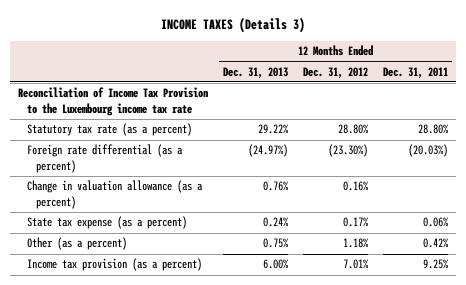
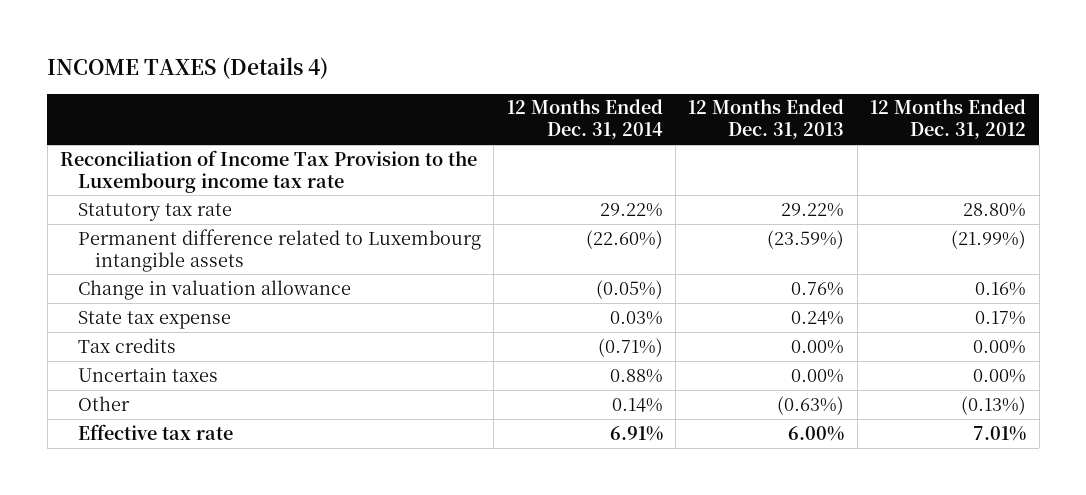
[161,16,306,33] INCOME TAXES (Details 3) -> [47,57,329,80] INCOME TAXES (Details 4)
[383,66,449,79] Dec. 31, 2011 -> none
none -> [506,99,663,140] 12 Months Ended Dec. 31, 2014
[27,144,184,173] Foreign rate differential (as a percent) -> none
[27,123,193,137] Statutory tax rate (as a percent) -> [77,202,232,221] Statutory tax rate
none -> [77,228,481,272] Permanent difference related to Luxembourg intangible assets
[27,180,204,209] Change in valuation allowance (as a percent) -> [77,279,351,300] Change in valuation allowance
[27,216,188,230] State tax expense (as a percent) -> [77,310,231,329] State tax expense
none -> [77,337,176,353] Tax credits
none -> [77,366,218,382] Uncertain taxes
[27,237,128,251] Other (as a percent) -> [77,395,130,411] Other
[263,238,290,249] 0.75% -> [777,395,845,415] (0.63%)
[343,238,370,249] 1.18% -> [961,395,1027,415] (0.13%)
[27,258,203,272] Income tax provision (as a percent) -> [77,423,233,440] Effective tax rate

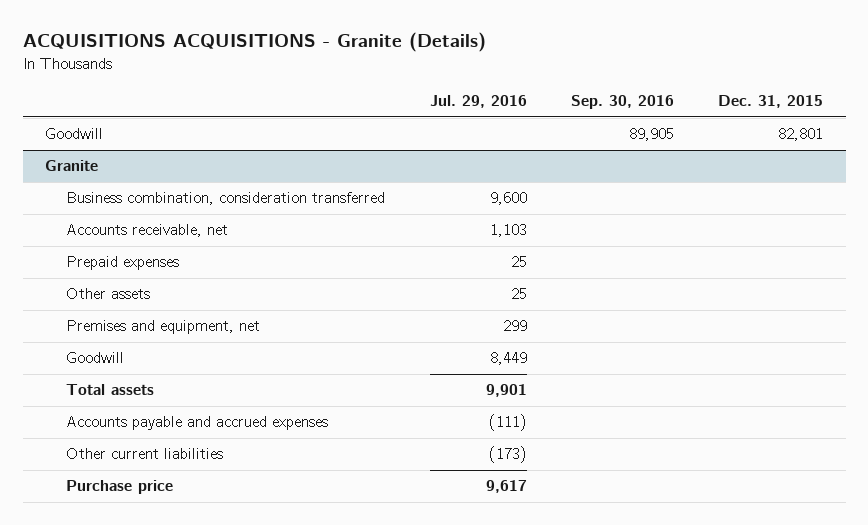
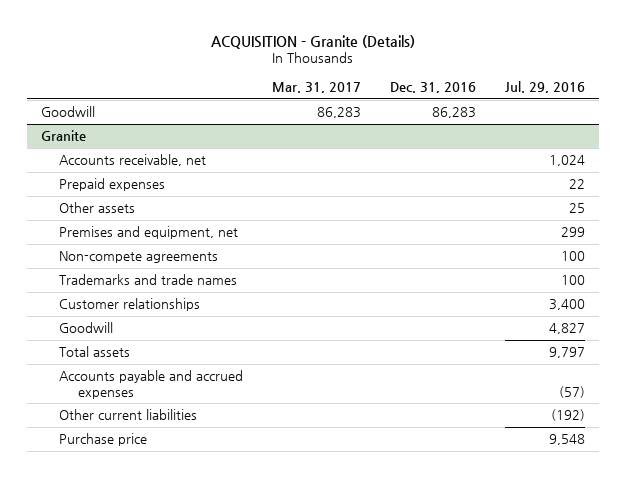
[22,32,486,53] ACQUISITIONS ACQUISITIONS - Granite (Details) -> [210,34,415,49] ACQUISITION - Granite (Details)
[571,95,675,110] Sep. 30, 2016 -> none
[718,95,824,109] Dec. 31, 2015 -> none
none -> [272,81,362,93] Mar. 31, 2017
none -> [389,81,476,93] Dec. 31, 2016
[66,192,386,206] Business combination, consideration transferred -> none
[489,224,527,238] 1,103 -> [548,155,585,167] 1,024
[510,256,527,268] 25 -> [568,179,585,190] 22
none -> [59,251,219,264] Non-compete agreements
none -> [59,274,238,286] Trademarks and trade names
none -> [59,298,201,312] Customer relationships
[489,352,527,366] 8,449 -> [548,323,585,335] 4,827
[485,384,527,398] 9,901 -> [548,347,585,359] 9,797
[488,414,527,432] (111) -> [558,385,585,398] (57)
[488,446,527,464] (173) -> [550,409,585,422] (192)
[485,480,527,494] 9,617 -> [548,434,585,446] 9,548

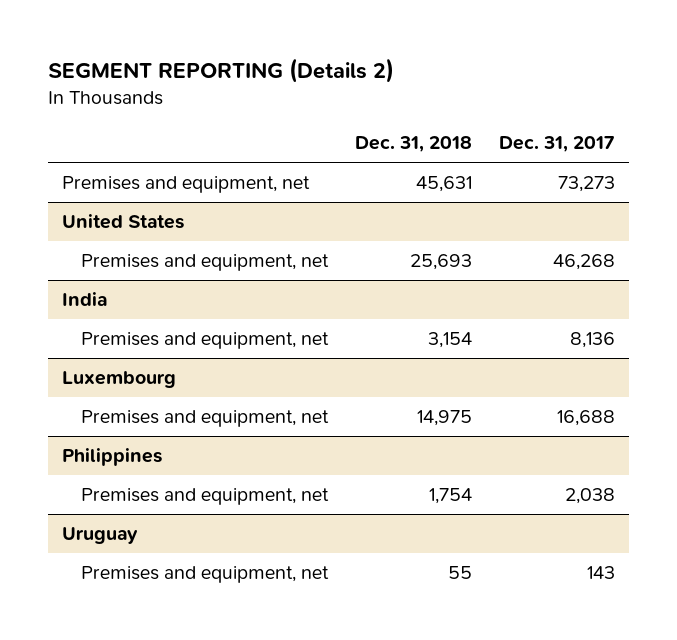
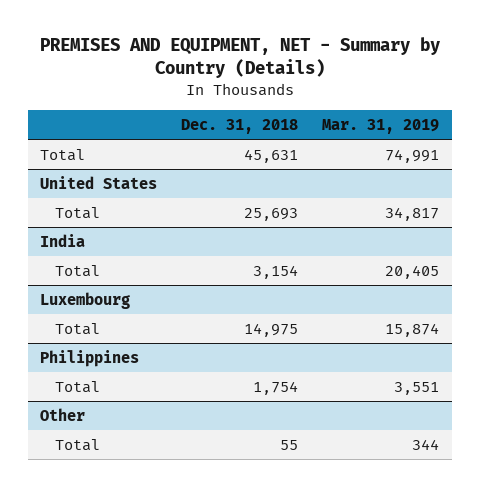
[48,58,395,84] SEGMENT REPORTING (Details 2) -> [39,37,440,79] PREMISES AND EQUIPMENT, NET - Summary by Country (Details)
[499,136,616,153] Dec. 31, 2017 -> none
none -> [322,118,440,134] Mar. 31, 2019
[61,175,310,193] Premises and equipment, net -> [40,148,86,161] Total
[81,253,330,271] Premises and equipment, net -> [54,206,100,219] Total
[81,331,330,349] Premises and equipment, net -> [54,264,100,277] Total
[81,409,330,427] Premises and equipment, net -> [54,322,100,335] Total
[81,487,330,505] Premises and equipment, net -> [54,380,100,393] Total
[61,526,138,544] Uruguay -> [40,407,86,421] Other
[81,565,330,583] Premises and equipment, net -> [54,438,100,451] Total

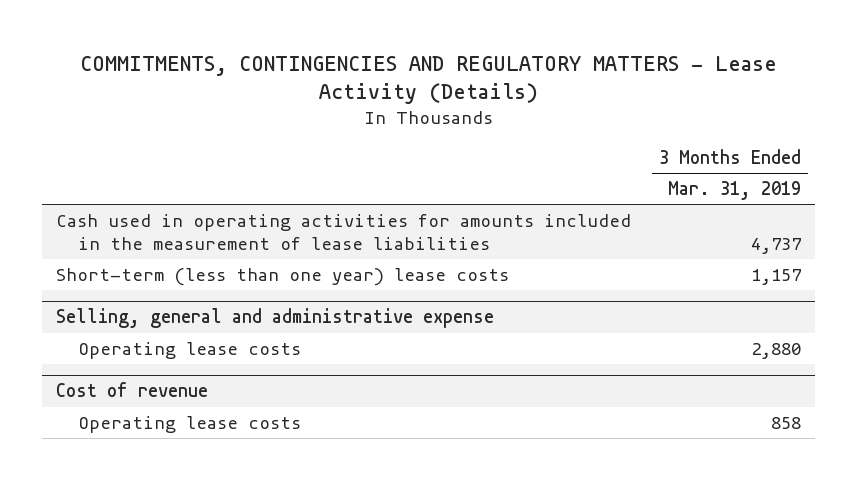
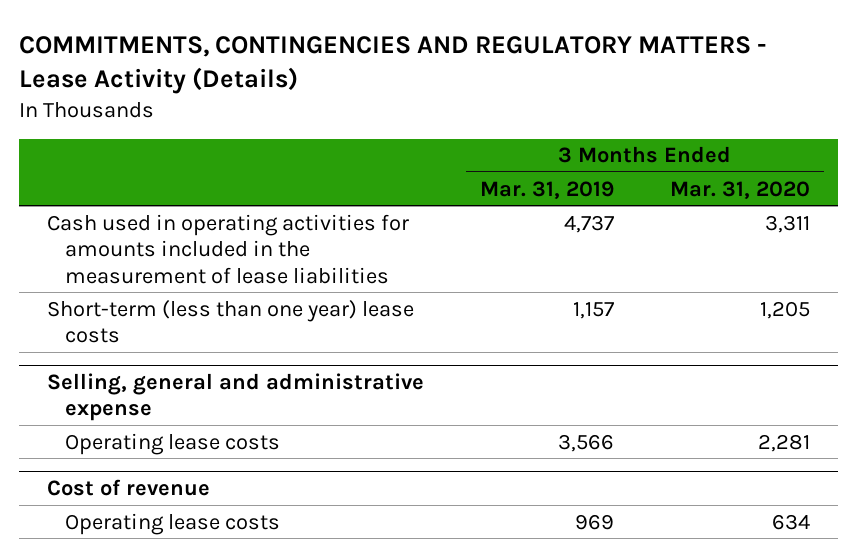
none -> [669,180,810,199] Mar. 31, 2020
[751,342,802,359] 2,880 -> [557,433,614,452] 3,566
[771,416,802,429] 858 -> [574,513,614,530] 969

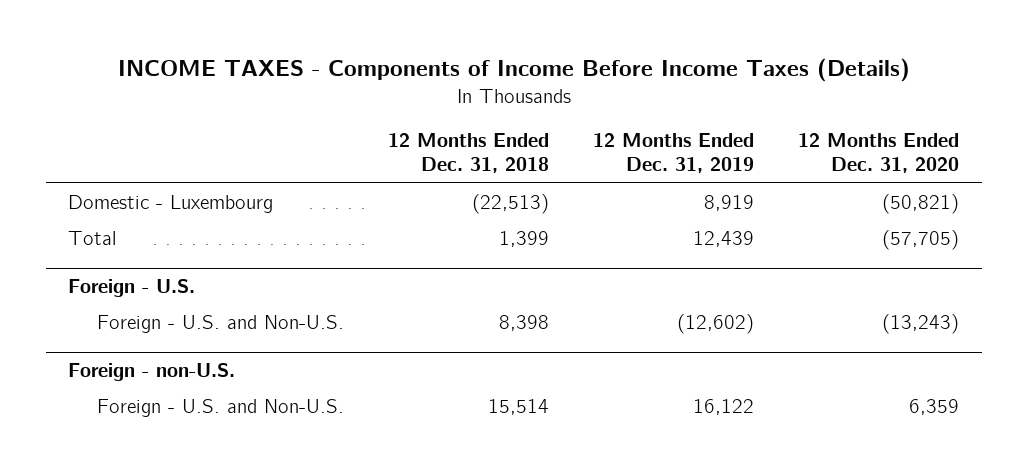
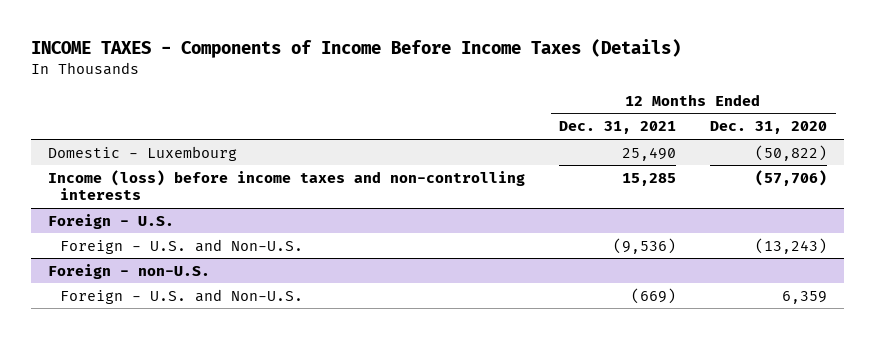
[387,132,549,174] 12 Months Ended Dec. 31, 2018 -> none
[593,132,755,174] 12 Months Ended Dec. 31, 2019 -> none
none -> [559,121,677,135] Dec. 31, 2021
[68,230,118,245] Total -> none
[882,193,960,214] (50,821) -> [755,144,828,161] (50,822)
none -> [47,169,525,201] Income (loss) before income taxes and non-controlling interests

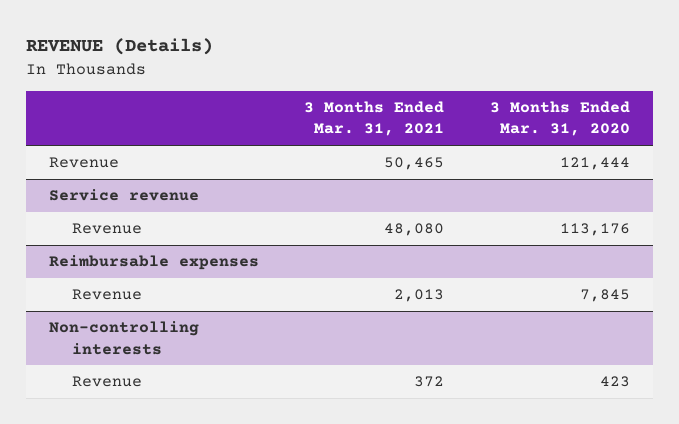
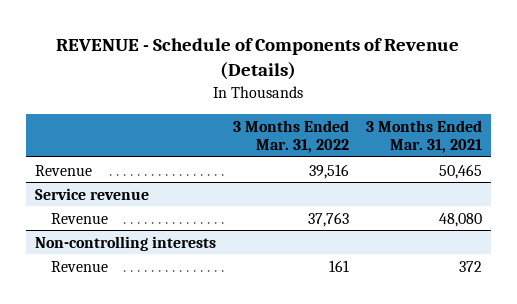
[25,38,213,56] REVENUE (Details) -> [56,38,460,81] REVENUE - Schedule of Components of Revenue (Details)
[490,100,631,137] 3 Months Ended Mar. 31, 2020 -> none
none -> [232,119,349,154] 3 Months Ended Mar. 31, 2022
[48,255,259,271] Reimbursable expenses -> none
[72,289,143,301] Revenue -> none

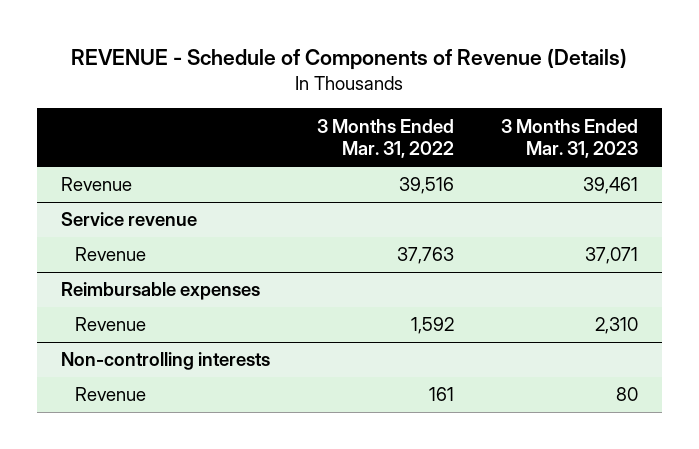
[366,119,483,154] 3 Months Ended Mar. 31, 2021 -> none
none -> [501,118,639,159] 3 Months Ended Mar. 31, 2023
none -> [60,282,260,301] Reimbursable expenses
none -> [74,317,146,332] Revenue

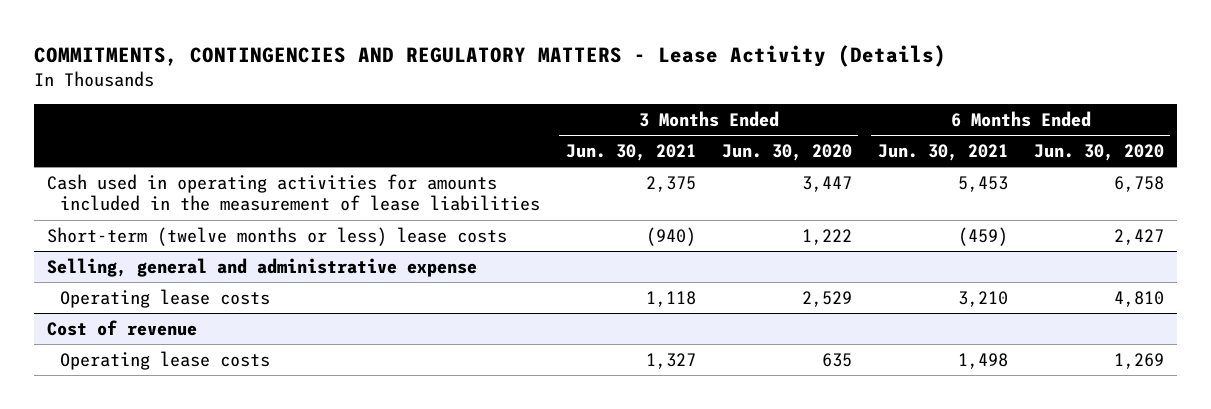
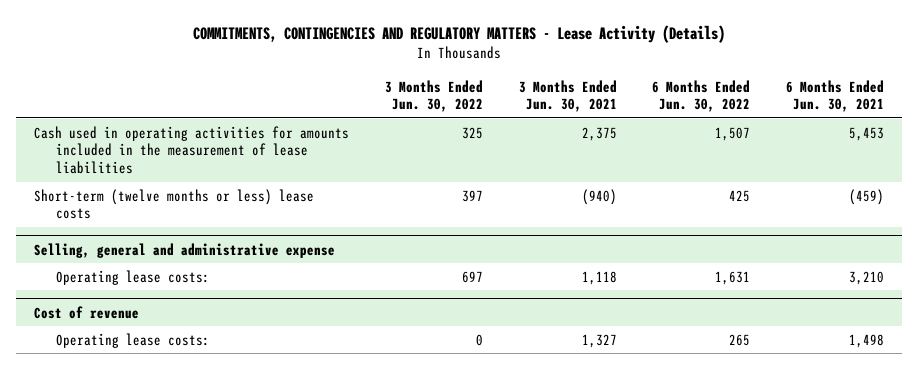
[721,143,852,161] Jun. 30, 2020 -> none
[1033,143,1164,161] Jun. 30, 2020 -> none
none -> [384,79,483,113] 3 Months Ended Jun. 30, 2022
none -> [652,79,751,113] 6 Months Ended Jun. 30, 2022
[60,288,271,308] Operating lease costs -> [55,269,210,285] Operating lease costs:
[60,350,271,370] Operating lease costs -> [55,332,210,348] Operating lease costs:

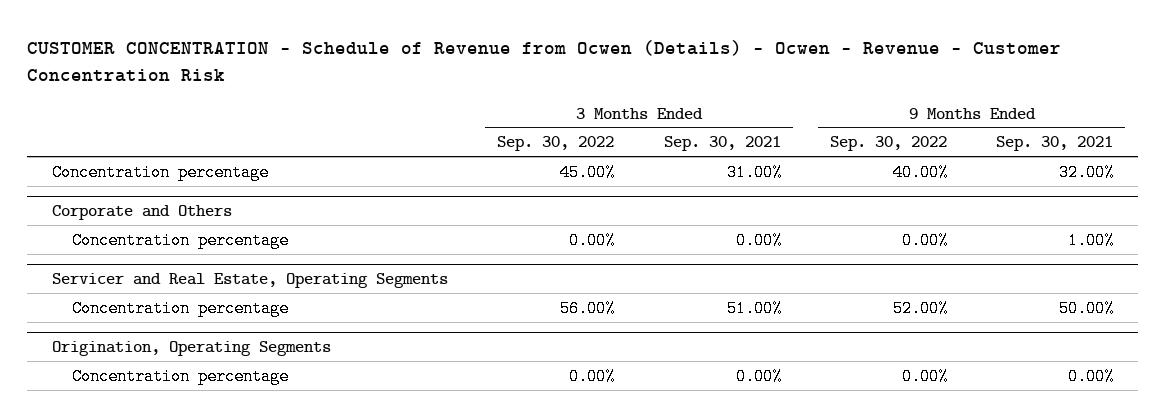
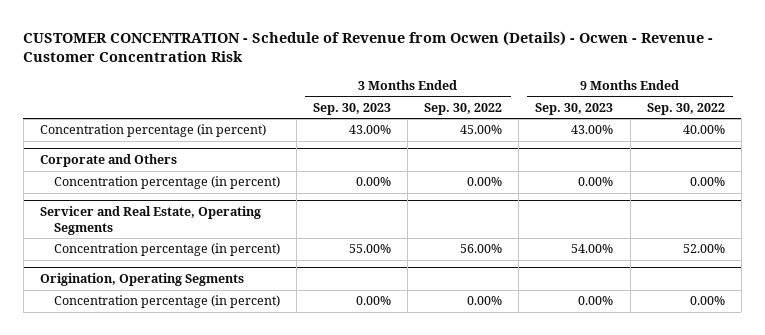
[663,136,781,152] Sep. 30, 2021 -> none
[996,136,1114,152] Sep. 30, 2021 -> none
none -> [312,102,391,115] Sep. 30, 2023
none -> [535,102,614,115] Sep. 30, 2023
[52,163,270,181] Concentration percentage -> [39,124,266,138] Concentration percentage (in percent)
[72,231,290,249] Concentration percentage -> [53,176,280,190] Concentration percentage (in percent)
[72,299,290,317] Concentration percentage -> [53,243,280,257] Concentration percentage (in percent)
[72,367,290,385] Concentration percentage -> [53,295,280,309] Concentration percentage (in percent)

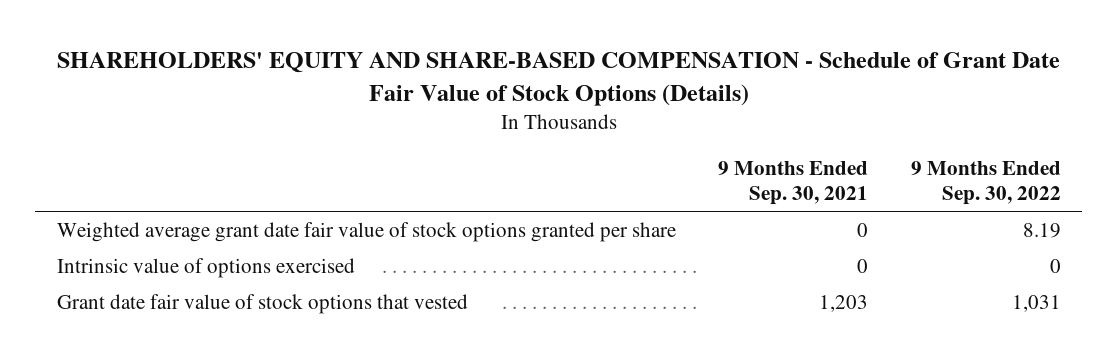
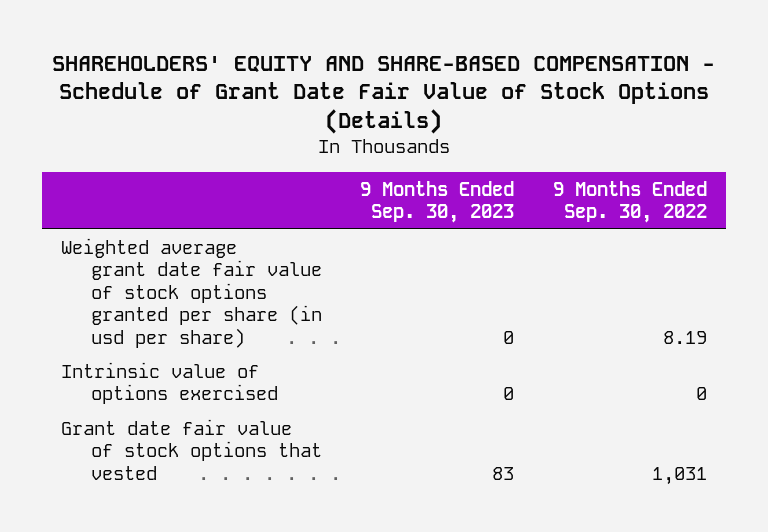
[718,161,869,206] 9 Months Ended Sep. 30, 2021 -> none
none -> [360,180,515,224] 9 Months Ended Sep. 30, 2023
[56,222,676,243] Weighted average grant date fair value of stock options granted per share -> [61,237,322,348] Weighted average grant date fair value of stock options granted per share (in usd per share)

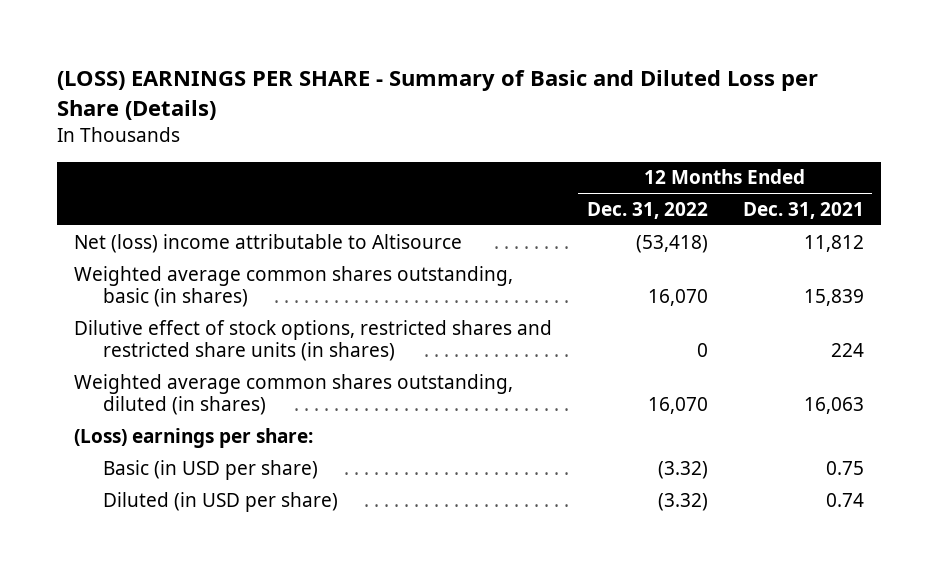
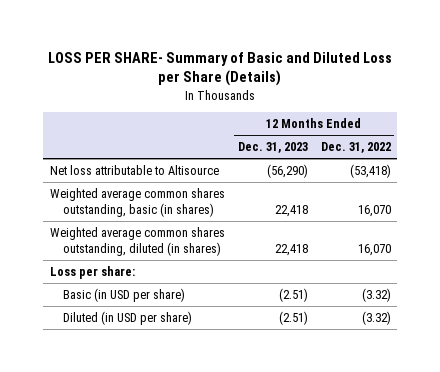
[56,70,818,121] (LOSS) EARNINGS PER SHARE - Summary of Basic and Diluted Loss per Share (Details) -> [48,51,393,87] LOSS PER SHARE- Summary of Basic and Diluted Loss per Share (Details)
[742,201,864,219] Dec. 31, 2021 -> none
none -> [237,142,308,154] Dec. 31, 2023
[74,233,463,253] Net (loss) income attributable to Altisource -> [49,164,219,175] Net loss attributable to Altisource
[74,319,553,361] Dilutive effect of stock options, restricted shares and restricted share units (in shares) -> none
[74,427,314,448] (Loss) earnings per share: -> [49,265,135,279] Loss per share:

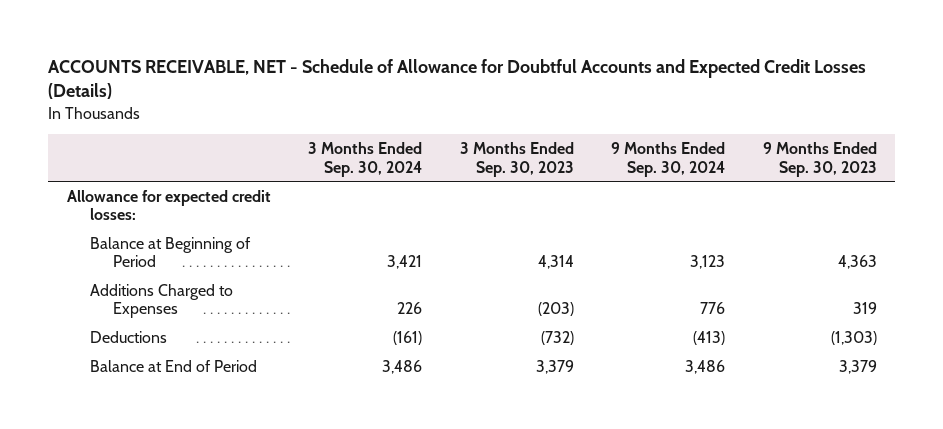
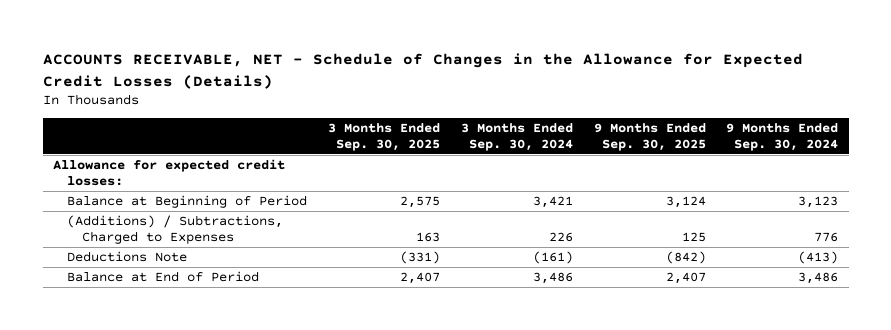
[48,58,867,100] ACCOUNTS RECEIVABLE, NET - Schedule of Allowance for Doubtful Accounts and Expected Credit Losses (Details) -> [42,53,803,89] ACCOUNTS RECEIVABLE, NET - Schedule of Changes in the Allowance for Expected Credit Losses (Details)
[459,142,574,177] 3 Months Ended Sep. 30, 2023 -> none
[762,142,877,177] 9 Months Ended Sep. 30, 2023 -> none
none -> [328,123,441,152] 3 Months Ended Sep. 30, 2025
none -> [593,123,706,152] 9 Months Ended Sep. 30, 2025
[90,283,234,319] Additions Charged to Expenses -> [67,214,284,244] (Additions) / Subtractions, Charged to Expenses
[90,330,168,343] Deductions -> [67,250,188,262] Deductions Note

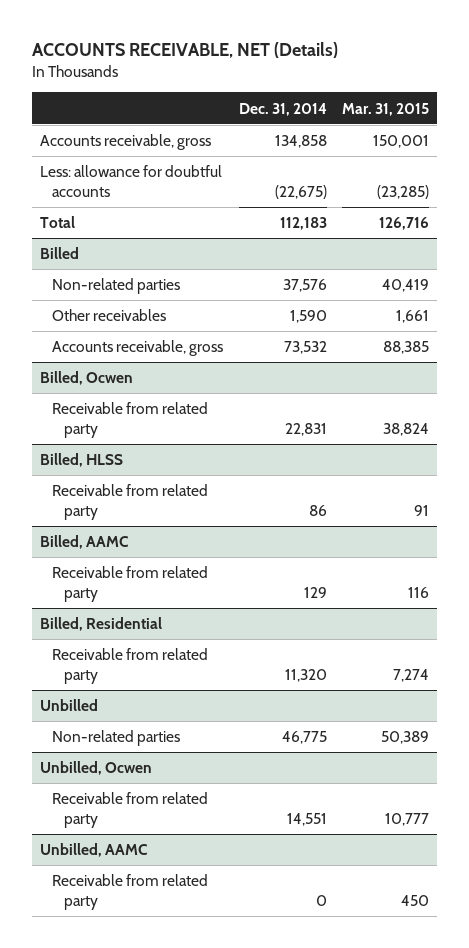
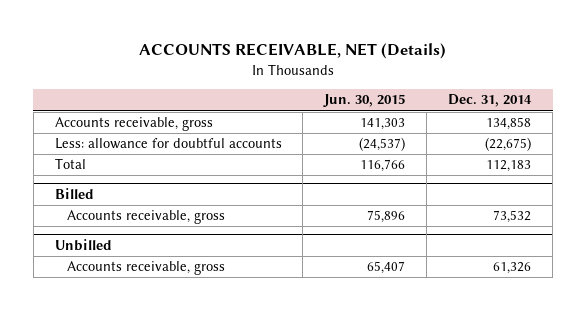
[342,102,430,116] Mar. 31, 2015 -> none
none -> [323,94,406,108] Jun. 30, 2015
[51,278,180,295] Non-related parties -> none
[51,309,166,322] Other receivables -> none
[39,371,133,386] Billed, Ocwen -> none
[51,402,208,438] Receivable from related party -> none
[39,453,123,468] Billed, HLSS -> none
[51,484,208,520] Receivable from related party -> none
[39,535,128,550] Billed, AAMC -> none
[51,566,208,602] Receivable from related party -> none
[39,617,162,632] Billed, Residential -> none
[51,648,208,684] Receivable from related party -> none
[51,730,180,747] Non-related parties -> none
[39,761,152,776] Unbilled, Ocwen -> none
[51,792,208,828] Receivable from related party -> none
[39,843,147,858] Unbilled, AAMC -> none
[51,874,208,910] Receivable from related party -> none
none -> [67,261,226,276] Accounts receivable, gross

